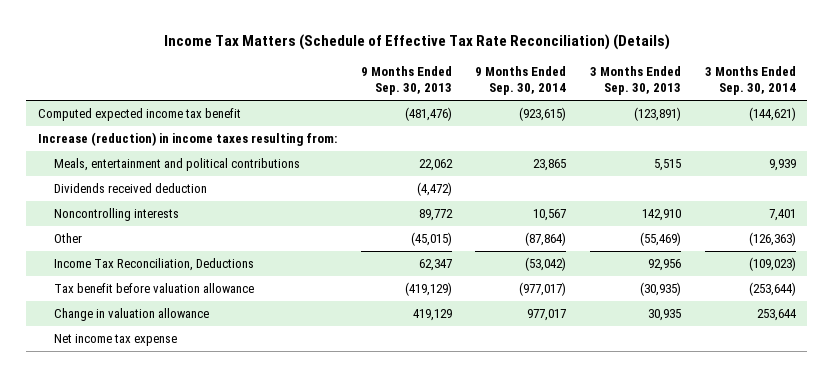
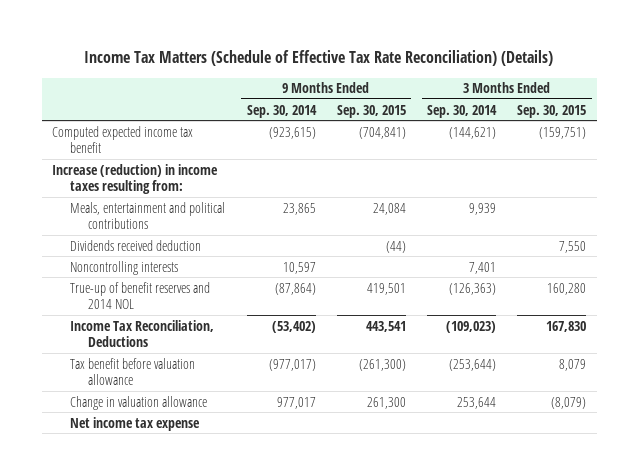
[360,66,452,96] 9 Months Ended Sep. 30, 2013 -> none
[589,66,681,96] 3 Months Ended Sep. 30, 2013 -> none
none -> [336,104,406,118] Sep. 30, 2015
none -> [517,104,587,118] Sep. 30, 2015
[533,209,567,222] 10,567 -> [282,261,316,274] 10,597
[53,233,82,244] Other -> [70,281,211,309] True-up of benefit reserves and 2014 NOL
[525,257,567,272] (53,042) -> [271,320,316,333] (53,402)

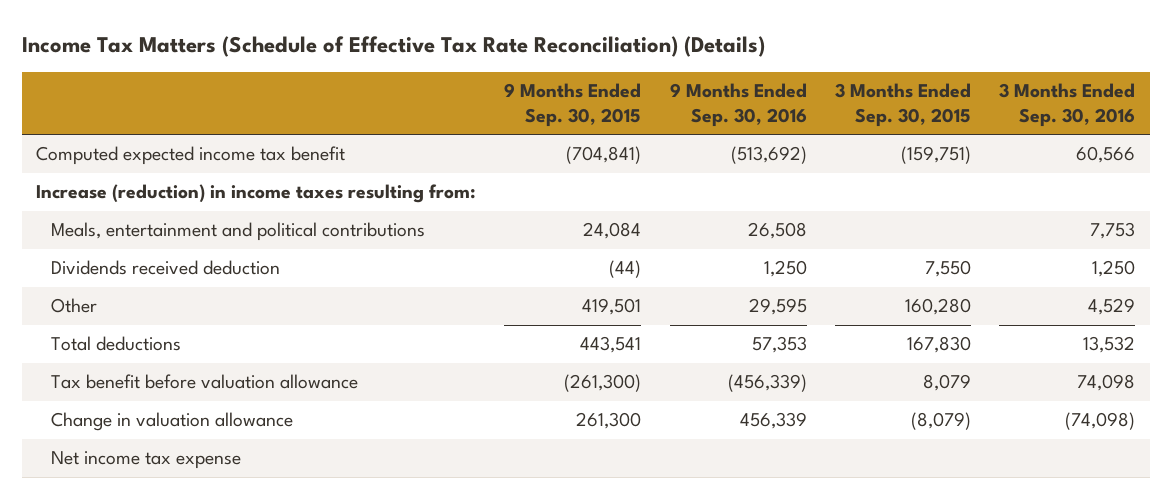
[246,104,317,118] Sep. 30, 2014 -> none
[427,104,498,118] Sep. 30, 2014 -> none
none -> [669,82,807,128] 9 Months Ended Sep. 30, 2016
none -> [999,82,1136,128] 3 Months Ended Sep. 30, 2016
[70,260,179,275] Noncontrolling interests -> none
[70,281,211,309] True-up of benefit reserves and 2014 NOL -> [51,298,98,314] Other
[70,319,215,347] Income Tax Reconciliation, Deductions -> [51,336,182,352] Total deductions

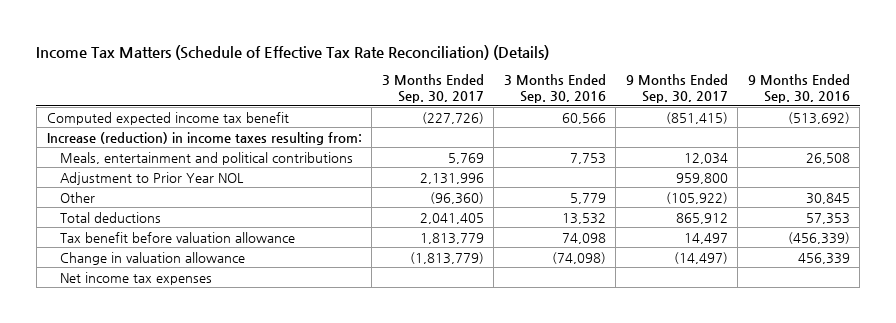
[504,82,642,128] 9 Months Ended Sep. 30, 2015 -> none
[835,82,972,128] 3 Months Ended Sep. 30, 2015 -> none
none -> [381,74,484,104] 3 Months Ended Sep. 30, 2017
none -> [625,74,728,104] 9 Months Ended Sep. 30, 2017
[51,260,281,276] Dividends received deduction -> none
none -> [59,171,244,185] Adjustment to Prior Year NOL
[748,298,807,316] 29,595 -> [805,192,850,204] 30,845
[1088,298,1136,316] 4,529 -> [569,192,606,204] 5,779
[51,451,242,470] Net income tax expense -> [59,271,212,285] Net income tax expenses

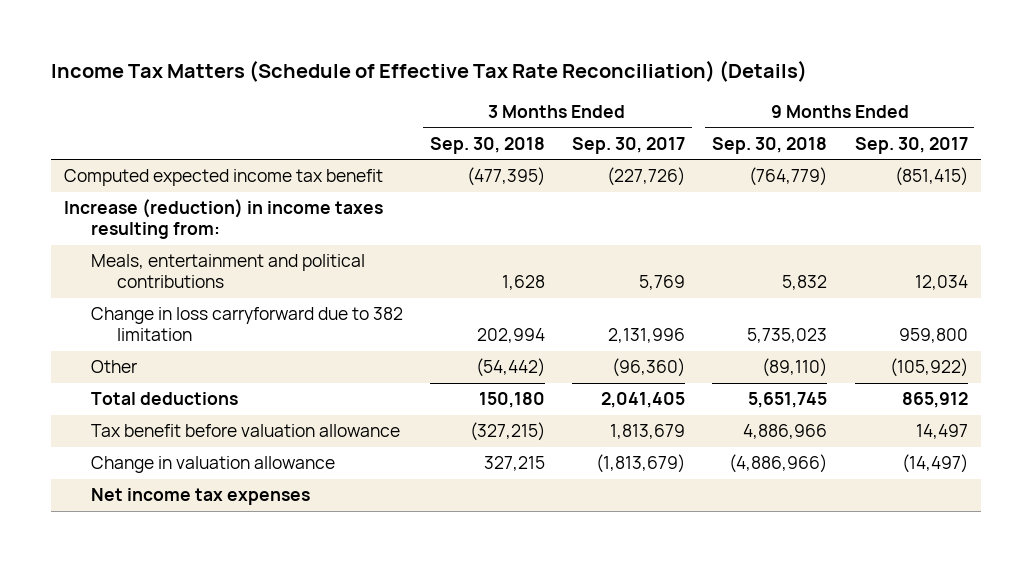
[503,74,606,104] 3 Months Ended Sep. 30, 2016 -> none
[747,74,850,104] 9 Months Ended Sep. 30, 2016 -> none
none -> [429,136,545,154] Sep. 30, 2018
none -> [712,136,828,154] Sep. 30, 2018
[59,171,244,185] Adjustment to Prior Year NOL -> [90,307,403,342] Change in loss carryforward due to 382 limitation
[419,232,484,244] 1,813,779 -> [610,424,686,440] 1,813,679
[409,251,484,264] (1,813,779) -> [596,454,686,474] (1,813,679)

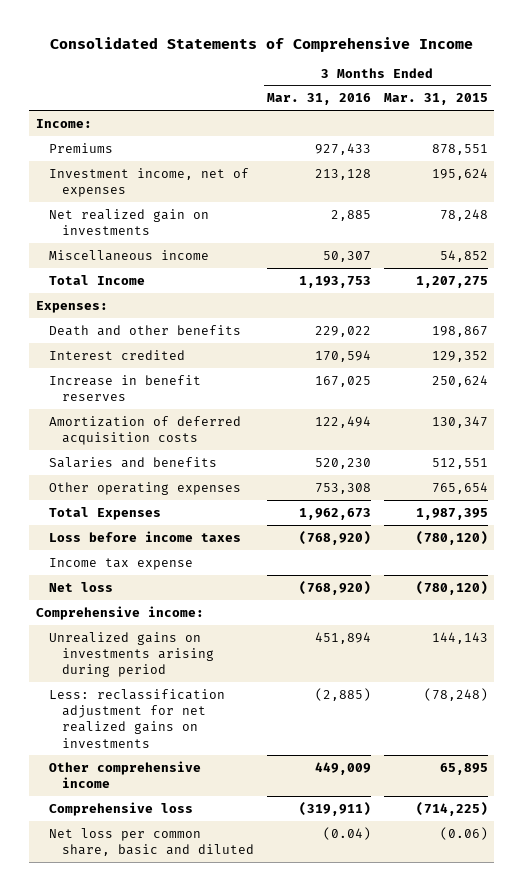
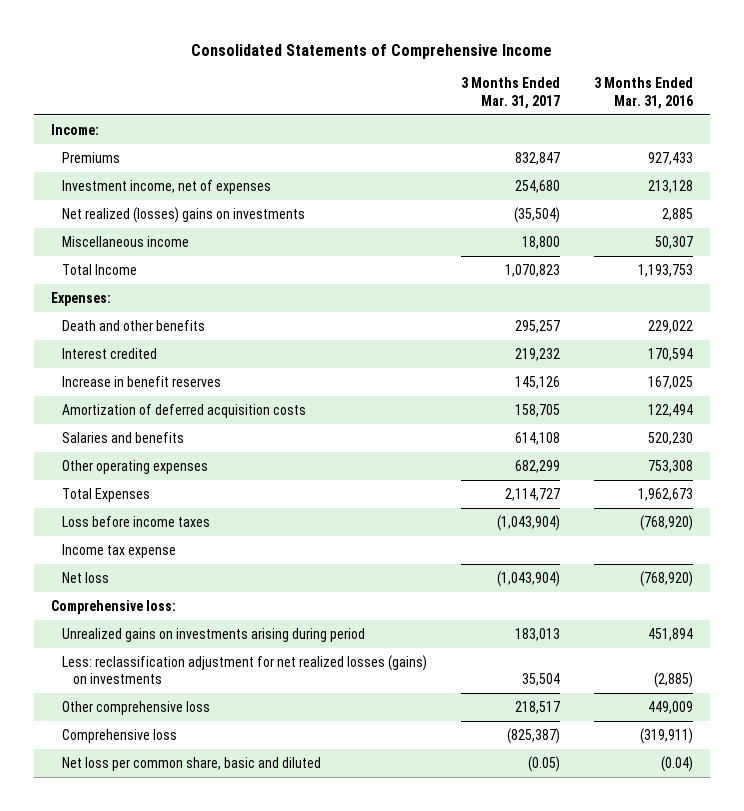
[383,93,488,106] Mar. 31, 2015 -> none
none -> [461,77,561,109] 3 Months Ended Mar. 31, 2017
[48,208,209,235] Net realized gain on investments -> [62,206,306,223] Net realized (losses) gains on investments
[35,605,204,620] Comprehensive income: -> [51,599,177,614] Comprehensive loss:
[48,688,225,748] Less: reclassification adjustment for net realized gains on investments -> [62,654,428,685] Less: reclassification adjustment for net realized losses (gains) on investments
[48,760,201,788] Other comprehensive income -> [62,700,211,715] Other comprehensive loss

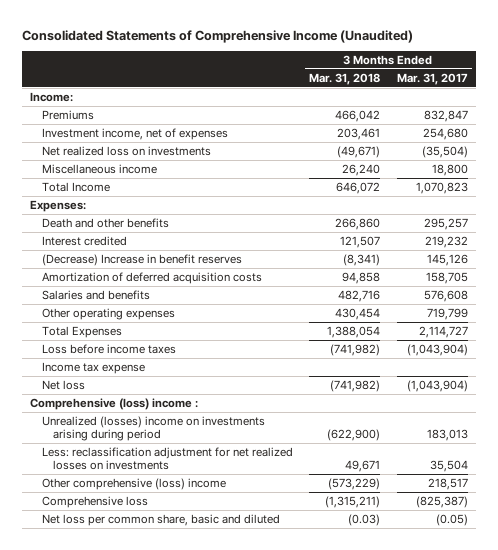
[191,43,553,59] Consolidated Statements of Comprehensive Income -> [22,29,414,43] Consolidated Statements of Comprehensive Income (Unaudited)
[594,77,694,109] 3 Months Ended Mar. 31, 2016 -> none
none -> [309,72,381,85] Mar. 31, 2018
[62,206,306,223] Net realized (losses) gains on investments -> [41,145,211,156] Net realized loss on investments
[62,375,222,387] Increase in benefit reserves -> [41,253,242,266] (Decrease) Increase in benefit reserves
[515,431,561,445] 614,108 -> [423,289,468,302] 576,608
[515,459,561,473] 682,299 -> [426,307,468,320] 719,799
[51,599,177,614] Comprehensive loss: -> [30,397,199,410] Comprehensive (loss) income :
[62,627,366,642] Unrealized gains on investments arising during period -> [41,415,265,442] Unrealized (losses) income on investments arising during period
[62,654,428,685] Less: reclassification adjustment for net realized losses (gains) on investments -> [41,446,293,471] Less: reclassification adjustment for net realized losses on investments
[62,700,211,715] Other comprehensive loss -> [41,477,226,490] Other comprehensive (loss) income

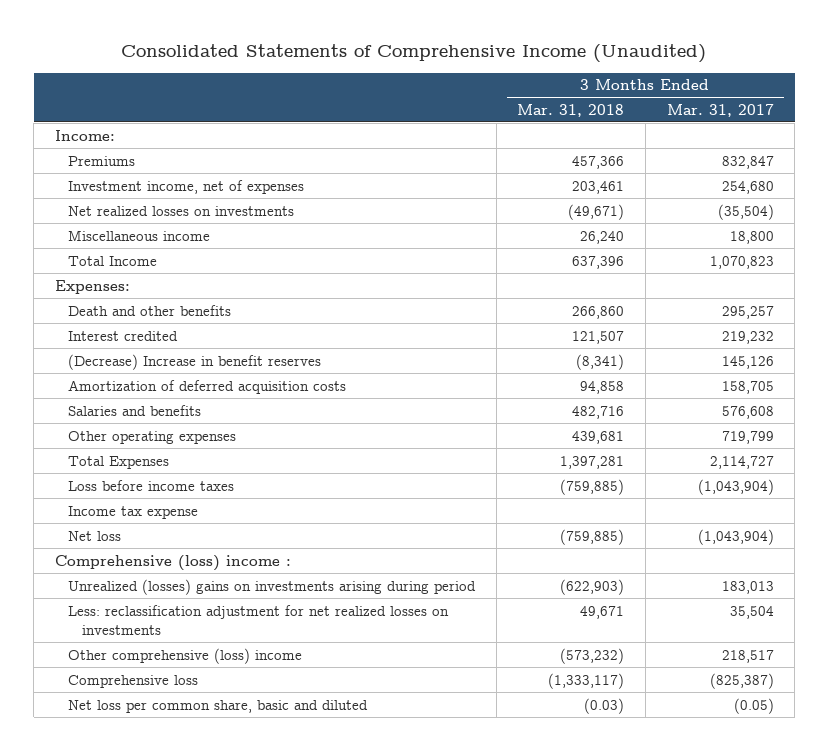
[335,109,381,122] 466,042 -> [572,155,625,169] 457,366
[41,145,211,156] Net realized loss on investments -> [68,205,295,216] Net realized losses on investments
[336,181,381,194] 646,072 -> [572,255,625,269] 637,396
[335,307,381,320] 430,454 -> [572,430,625,444] 439,681
[327,325,381,338] 1,388,054 -> [560,455,625,469] 1,397,281
[330,343,381,356] (741,982) -> [560,478,625,495] (759,885)
[330,379,381,392] (741,982) -> [560,528,625,545] (759,885)
[41,415,265,442] Unrealized (losses) income on investments arising during period -> [68,578,477,595] Unrealized (losses) gains on investments arising during period
[327,429,381,442] (622,900) -> [560,578,625,595] (622,903)
[328,477,381,490] (573,229) -> [560,647,625,664] (573,232)
[325,495,381,508] (1,315,211) -> [548,672,625,689] (1,333,117)

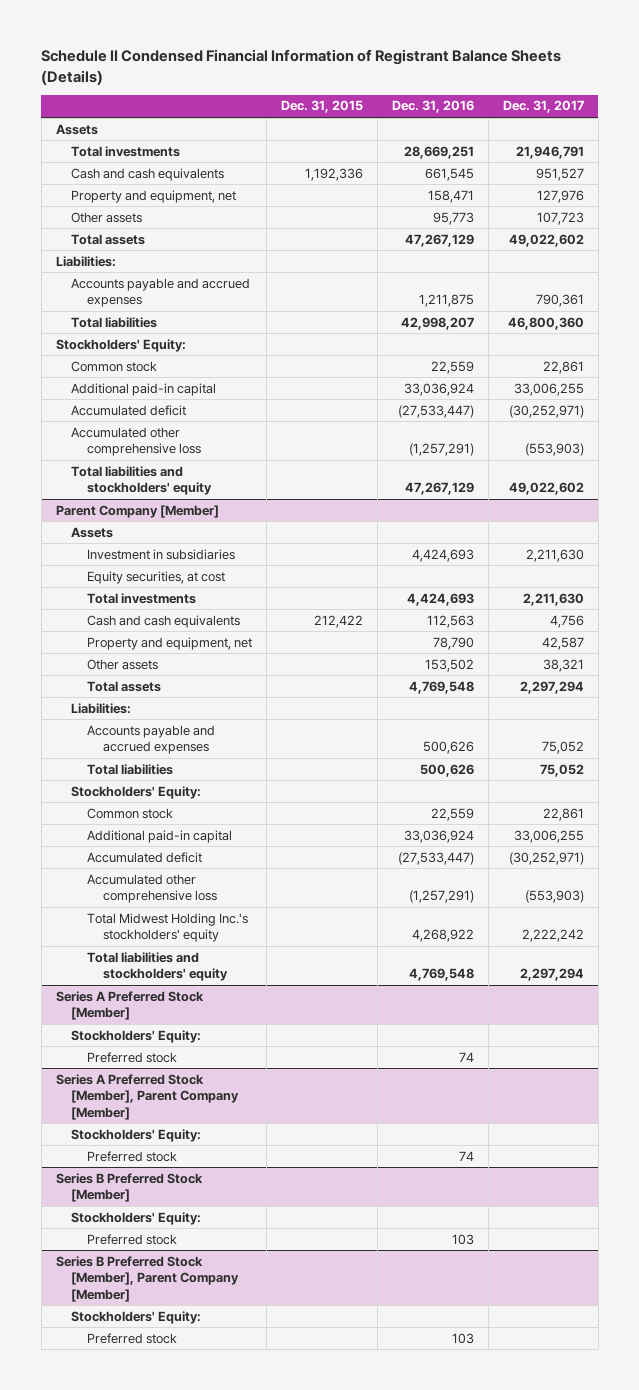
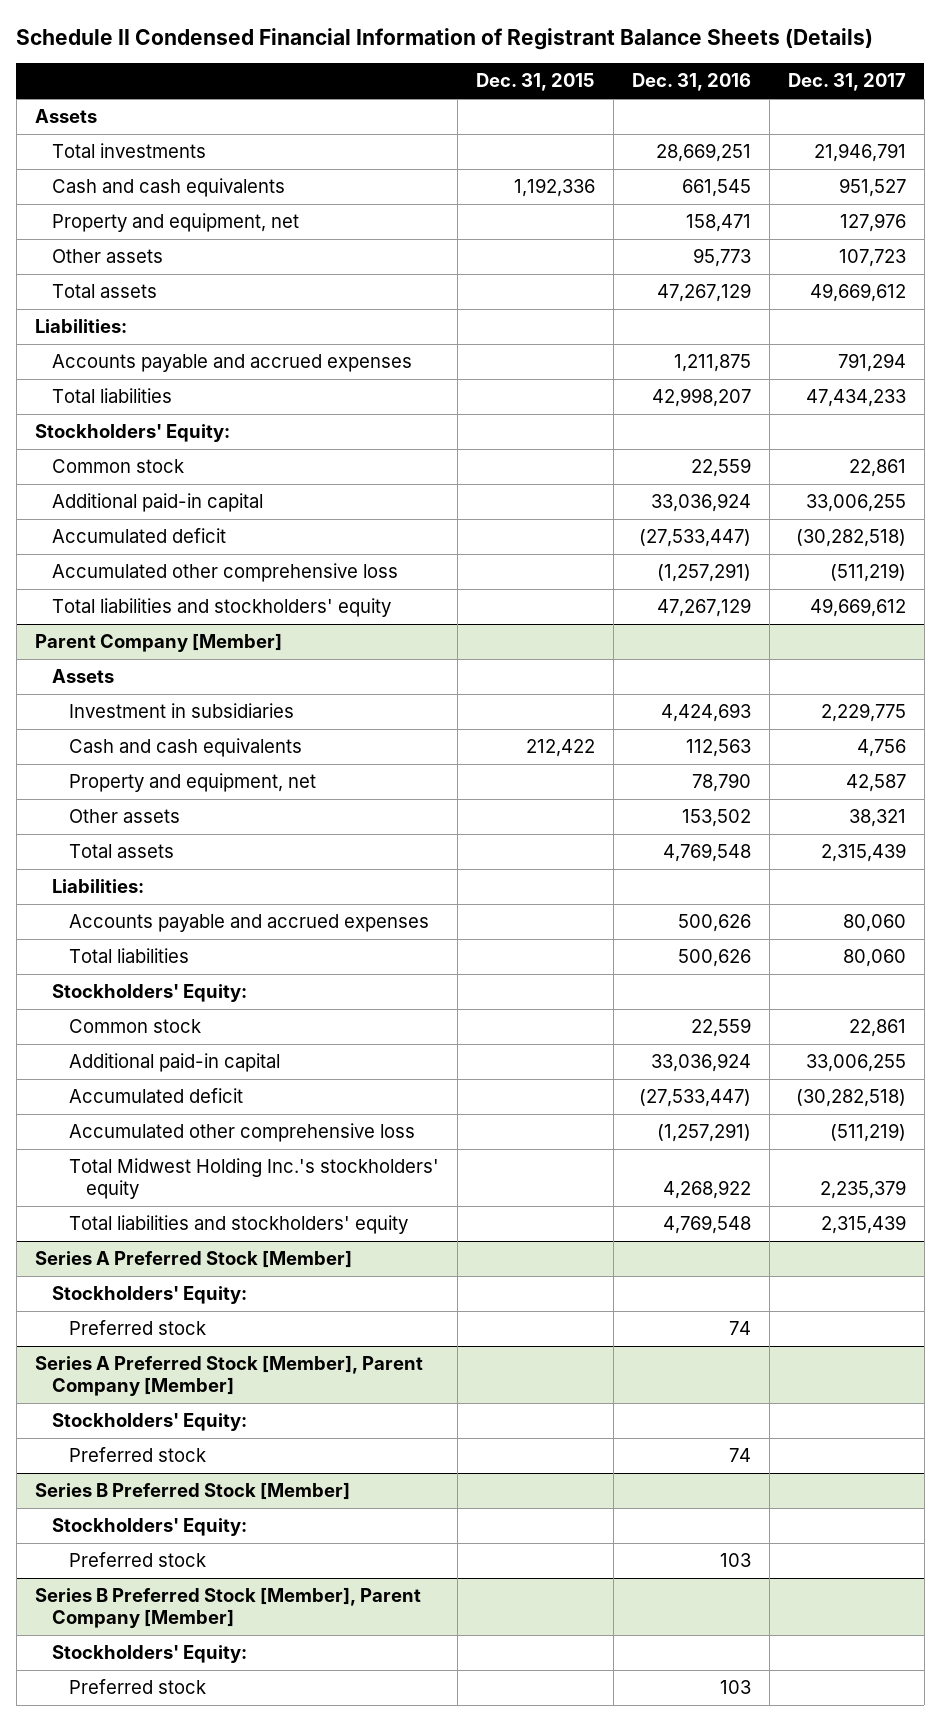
[508,233,584,247] 49,022,602 -> [809,283,906,303] 49,669,612
[535,294,584,308] 790,361 -> [837,353,906,373] 791,294
[507,316,584,330] 46,800,360 -> [805,389,906,408] 47,434,233
[508,404,584,418] (30,252,971) -> [795,529,906,548] (30,282,518)
[524,443,584,457] (553,903) -> [829,563,906,583] (511,219)
[508,482,584,496] 49,022,602 -> [809,598,906,618] 49,669,612
[87,570,226,584] Equity securities, at cost -> none
[87,592,197,604] Total investments -> none
[525,548,584,562] 2,211,630 -> [820,703,906,723] 2,229,775
[519,680,584,694] 2,297,294 -> [820,843,906,863] 2,315,439
[541,741,584,755] 75,052 -> [842,914,906,933] 80,060
[539,763,584,777] 75,052 -> [842,949,906,968] 80,060
[508,851,584,865] (30,252,971) -> [795,1089,906,1108] (30,282,518)
[524,890,584,904] (553,903) -> [829,1123,906,1143] (511,219)
[521,929,584,943] 2,222,242 -> [819,1179,906,1199] 2,235,379
[519,968,584,982] 2,297,294 -> [820,1215,906,1235] 2,315,439

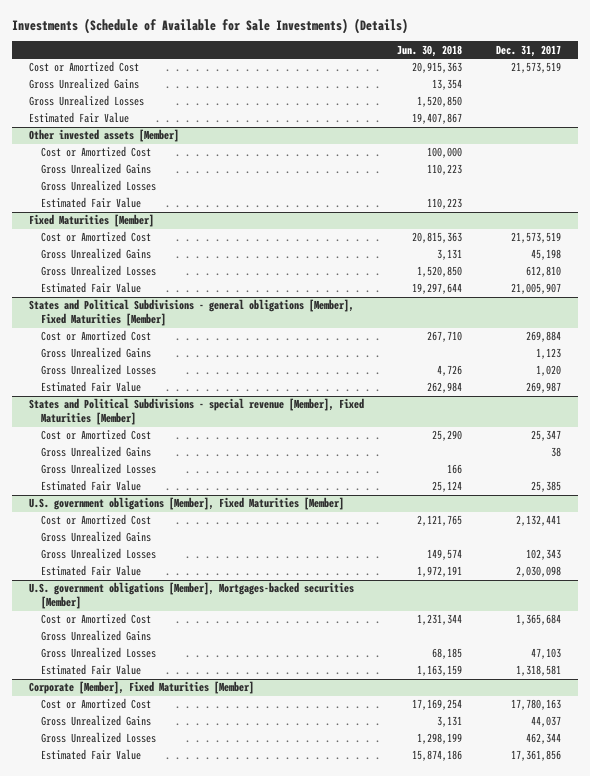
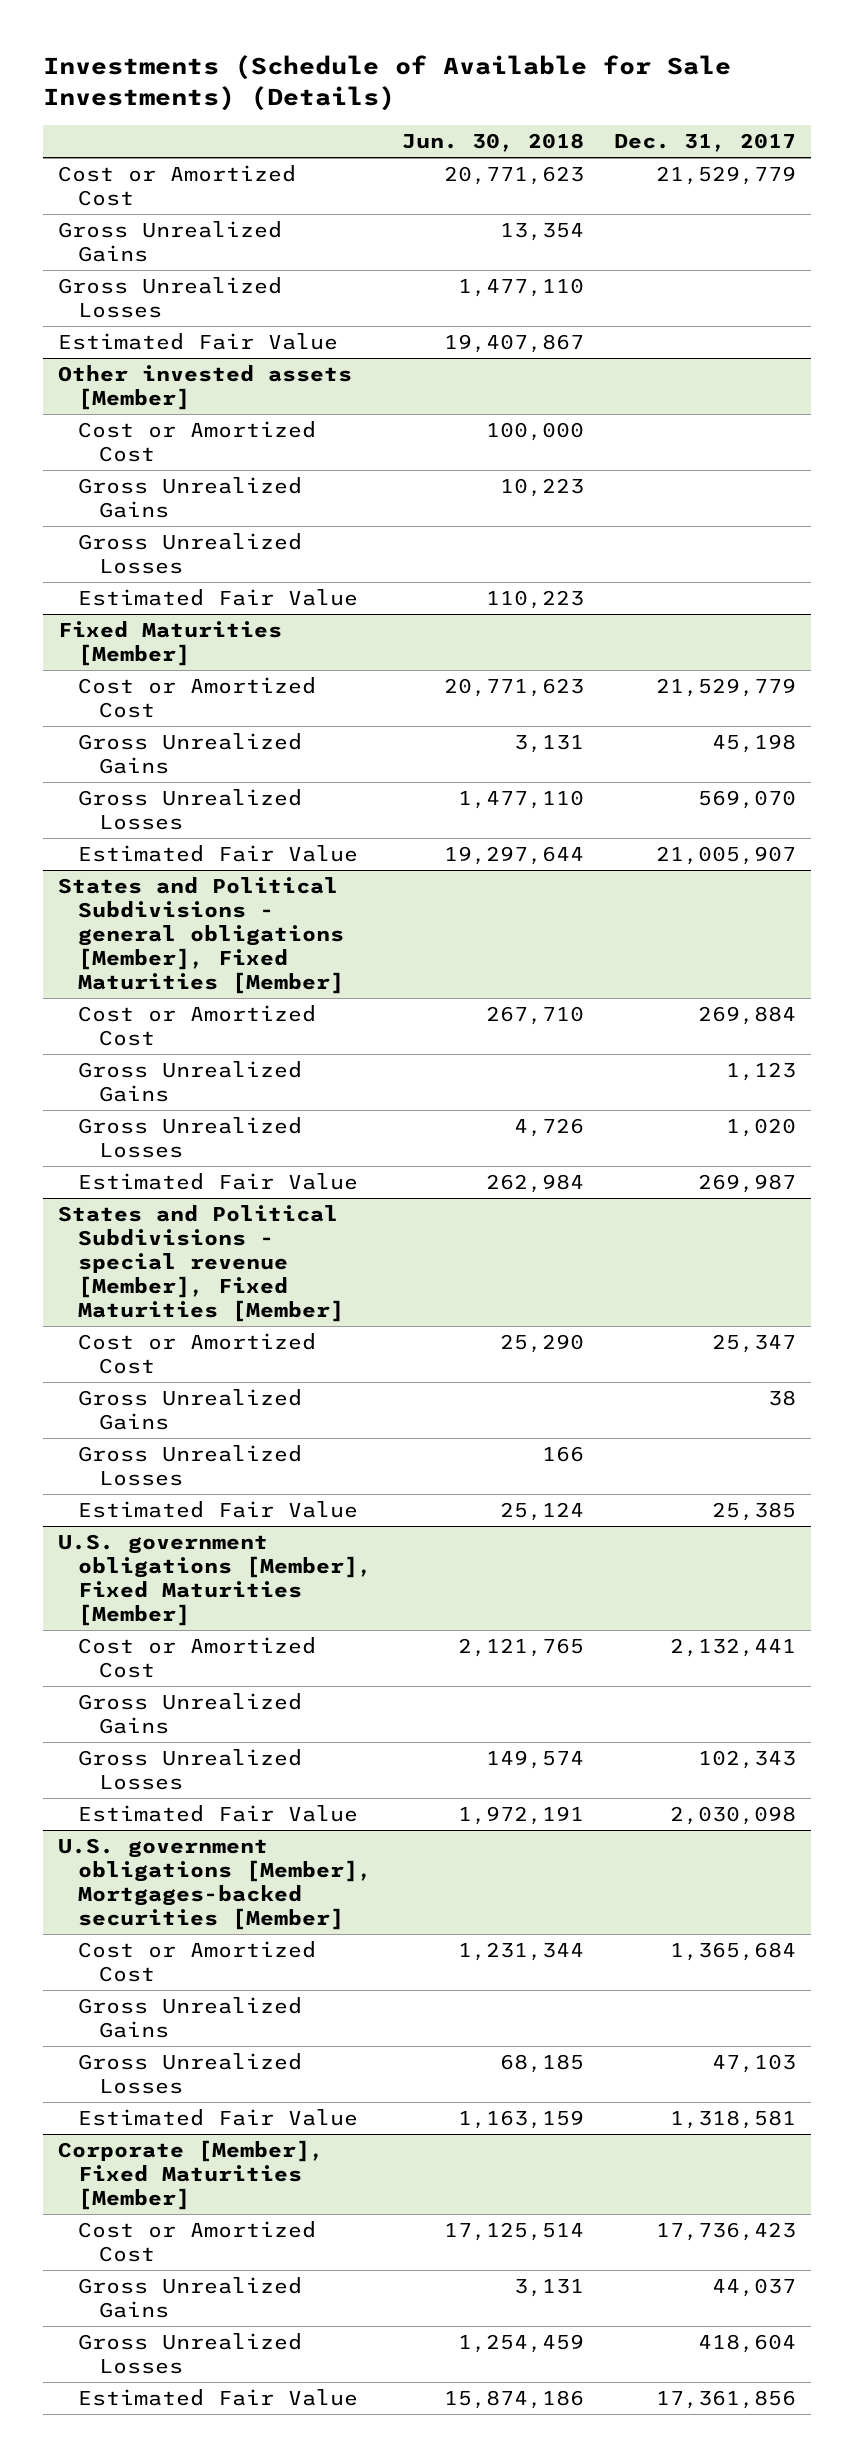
[412,62,463,74] 20,915,363 -> [444,165,585,185] 20,771,623
[511,62,562,74] 21,573,519 -> [656,165,797,185] 21,529,779
[417,96,463,108] 1,520,850 -> [458,277,585,297] 1,477,110
[427,164,463,176] 110,223 -> [500,477,585,497] 10,223
[412,232,463,244] 20,815,363 -> [444,677,585,697] 20,771,623
[511,232,562,244] 21,573,519 -> [656,677,797,697] 21,529,779
[417,266,463,278] 1,520,850 -> [458,789,585,809] 1,477,110
[526,266,562,278] 612,810 -> [698,789,797,809] 569,070
[412,699,463,711] 17,169,254 -> [444,2221,585,2241] 17,125,514
[511,699,562,711] 17,780,163 -> [656,2221,797,2241] 17,736,423
[417,733,463,745] 1,298,199 -> [458,2333,585,2353] 1,254,459
[526,733,562,745] 462,344 -> [698,2333,797,2353] 418,604

